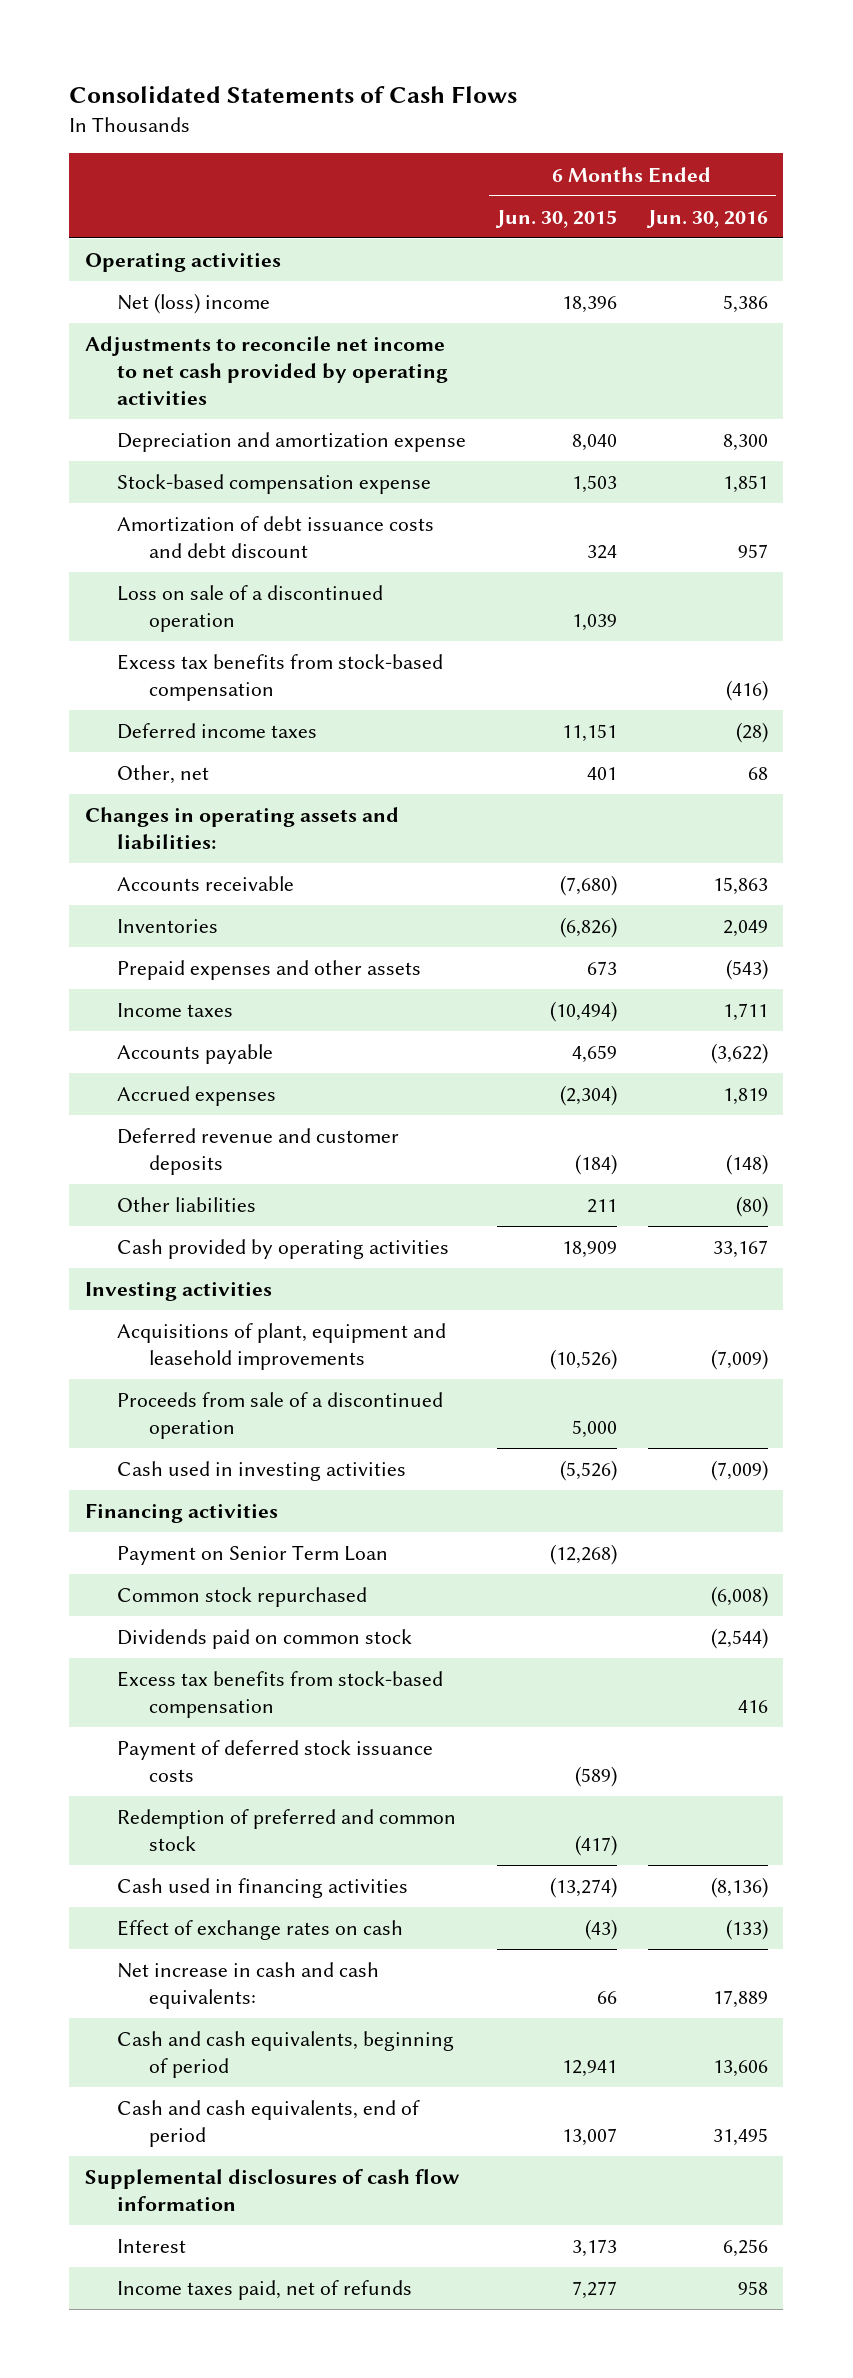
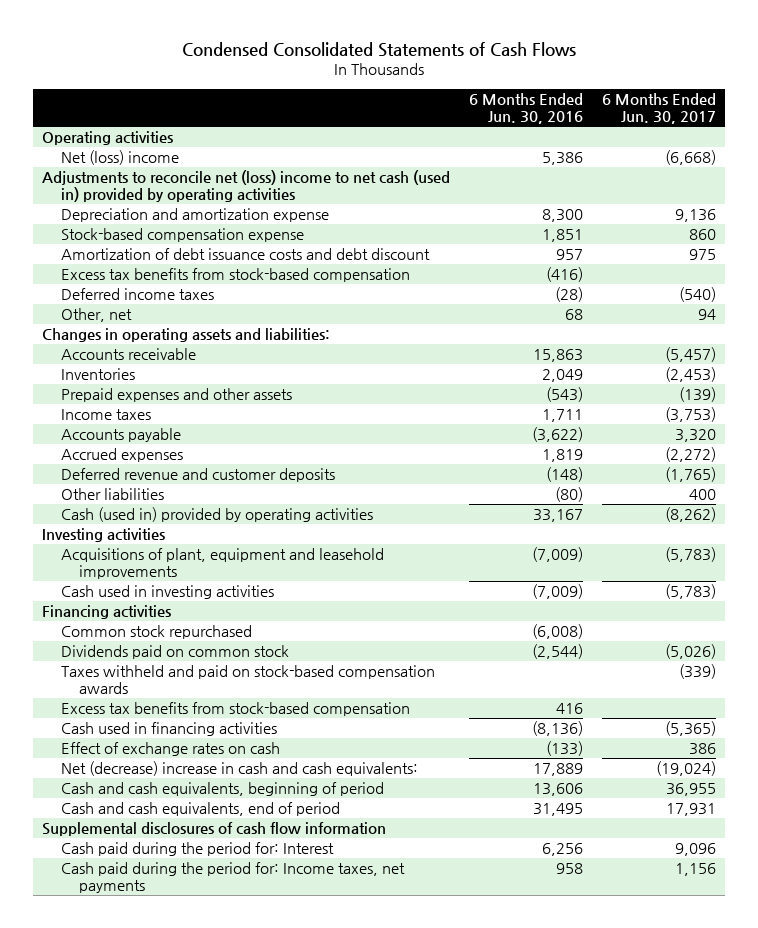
[69,85,518,103] Consolidated Statements of Cash Flows -> [181,42,576,58] Condensed Consolidated Statements of Cash Flows
[494,209,617,228] Jun. 30, 2015 -> none
none -> [601,93,716,124] 6 Months Ended Jun. 30, 2017
[84,336,448,405] Adjustments to reconcile net income to net cash provided by operating activities -> [42,170,451,203] Adjustments to reconcile net (loss) income to net cash (used in) provided by operating activities
[116,585,383,632] Loss on sale of a discontinued operation -> none
[116,1239,449,1260] Cash provided by operating activities -> [60,507,373,523] Cash (used in) provided by operating activities
[116,1392,443,1439] Proceeds from sale of a discontinued operation -> none
[116,1545,388,1566] Payment on Senior Term Loan -> none
none -> [60,665,435,695] Taxes withheld and paid on stock-based compensation awards
[116,1740,433,1782] Payment of deferred stock issuance costs -> none
[116,1809,456,1851] Redemption of preferred and common stock -> none
[116,1962,379,2009] Net increase in cash and cash equivalents: -> [60,761,418,777] Net (decrease) increase in cash and cash equivalents:
[116,2239,186,2254] Interest -> [60,842,334,857] Cash paid during the period for: Interest
[116,2280,412,2301] Income taxes paid, net of refunds -> [60,862,405,894] Cash paid during the period for: Income taxes, net payments

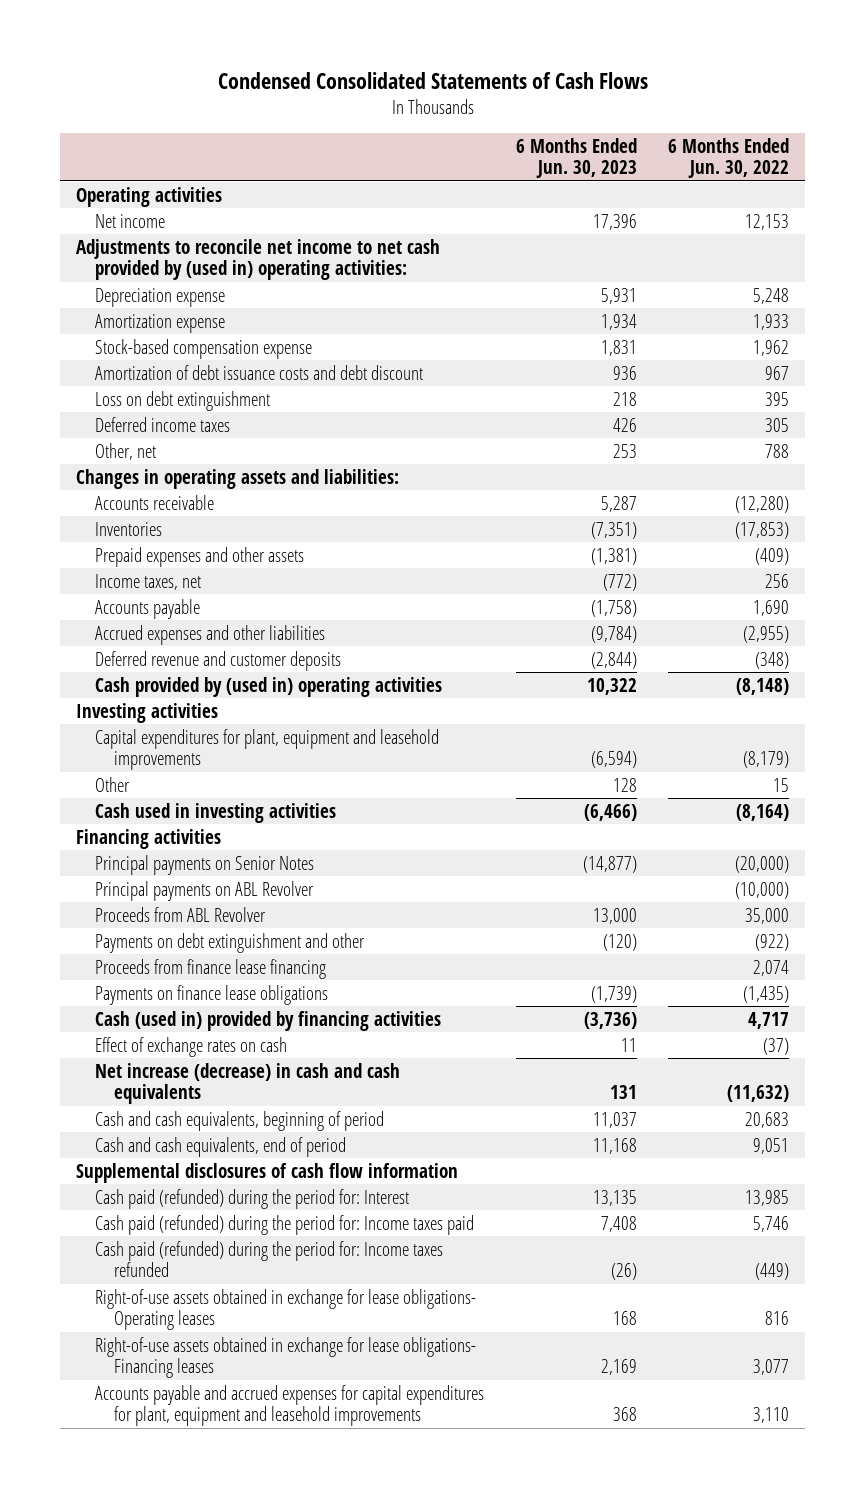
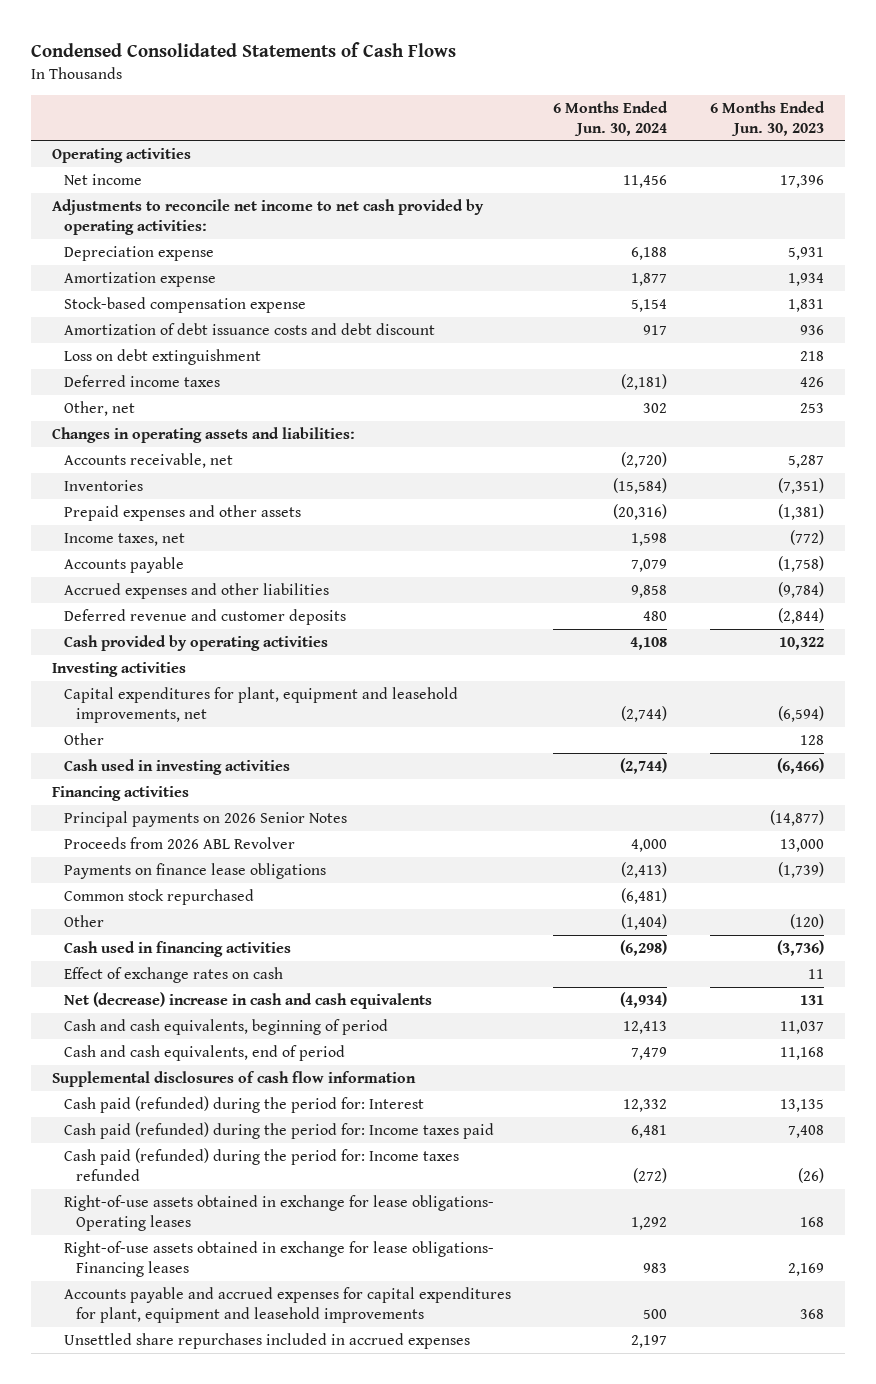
[668,137,790,179] 6 Months Ended Jun. 30, 2022 -> none
none -> [553,100,669,136] 6 Months Ended Jun. 30, 2024
[76,238,441,281] Adjustments to reconcile net income to net cash provided by (used in) operating activities: -> [52,198,485,235] Adjustments to reconcile net income to net cash provided by operating activities:
[95,494,215,510] Accounts receivable -> [64,452,234,468] Accounts receivable, net
[95,676,443,697] Cash provided by (used in) operating activities -> [64,634,329,651] Cash provided by operating activities
[95,728,440,771] Capital expenditures for plant, equipment and leasehold improvements -> [64,686,459,723] Capital expenditures for plant, equipment and leasehold improvements, net
[95,880,315,901] Principal payments on ABL Revolver -> none
[95,932,366,953] Payments on debt extinguishment and other -> none
[95,958,327,979] Proceeds from finance lease financing -> none
[95,854,315,875] Principal payments on Senior Notes -> [64,810,348,827] Principal payments on 2026 Senior Notes
[95,906,267,922] Proceeds from ABL Revolver -> [64,836,296,849] Proceeds from 2026 ABL Revolver
none -> [64,888,255,905] Common stock repurchased
none -> [64,914,105,927] Other
[95,1010,442,1031] Cash (used in) provided by financing activities -> [64,940,292,957] Cash used in financing activities
[95,1062,401,1105] Net increase (decrease) in cash and cash equivalents -> [64,991,433,1009] Net (decrease) increase in cash and cash equivalents
none -> [64,1332,471,1349] Unsettled share repurchases included in accrued expenses

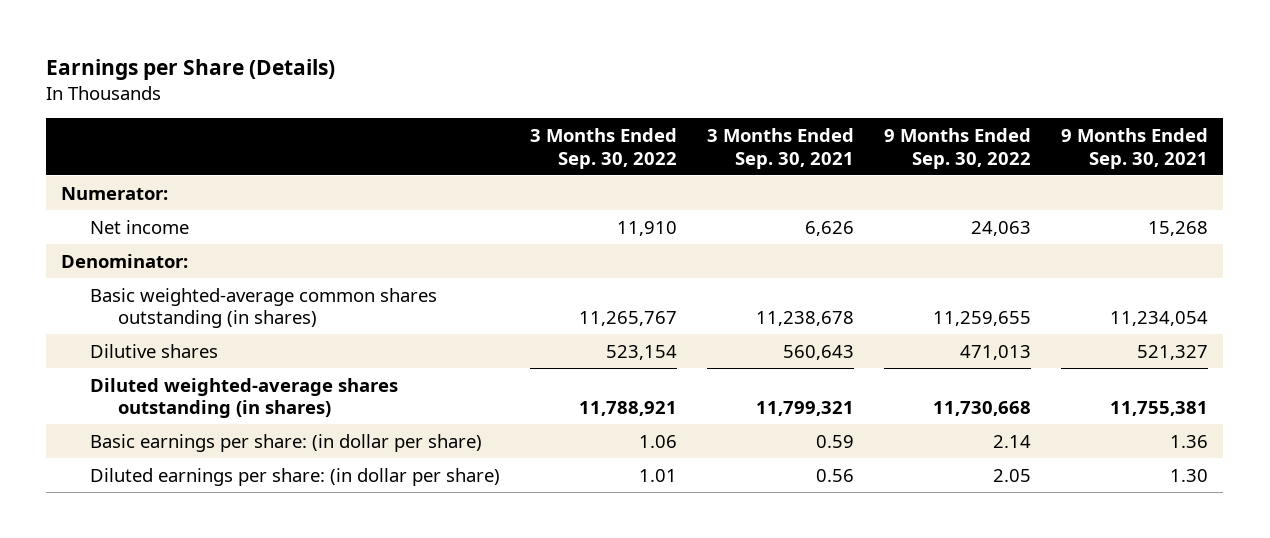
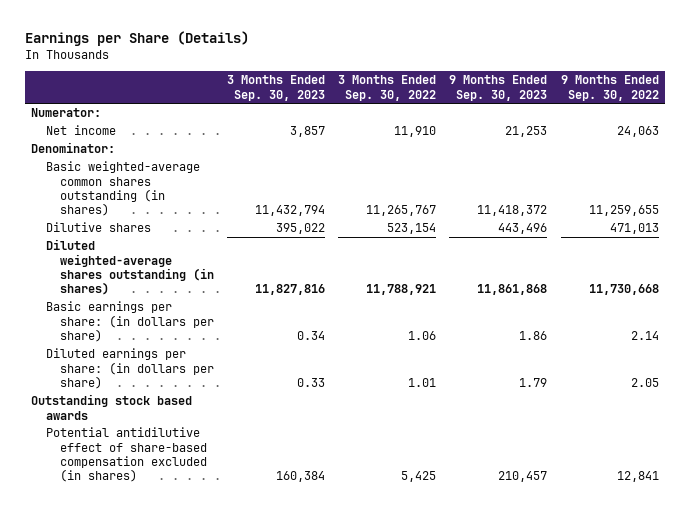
[707,128,855,169] 3 Months Ended Sep. 30, 2021 -> none
[1061,128,1209,169] 9 Months Ended Sep. 30, 2021 -> none
none -> [227,75,326,101] 3 Months Ended Sep. 30, 2023
none -> [449,75,548,101] 9 Months Ended Sep. 30, 2023
[89,433,482,452] Basic earnings per share: (in dollar per share) -> [45,301,214,342] Basic earnings per share: (in dollars per share)
[89,467,500,486] Diluted earnings per share: (in dollar per share) -> [45,348,214,389] Diluted earnings per share: (in dollars per share)
none -> [31,394,193,420] Outstanding stock based awards
none -> [45,427,207,483] Potential antidilutive effect of share-based compensation excluded (in shares)

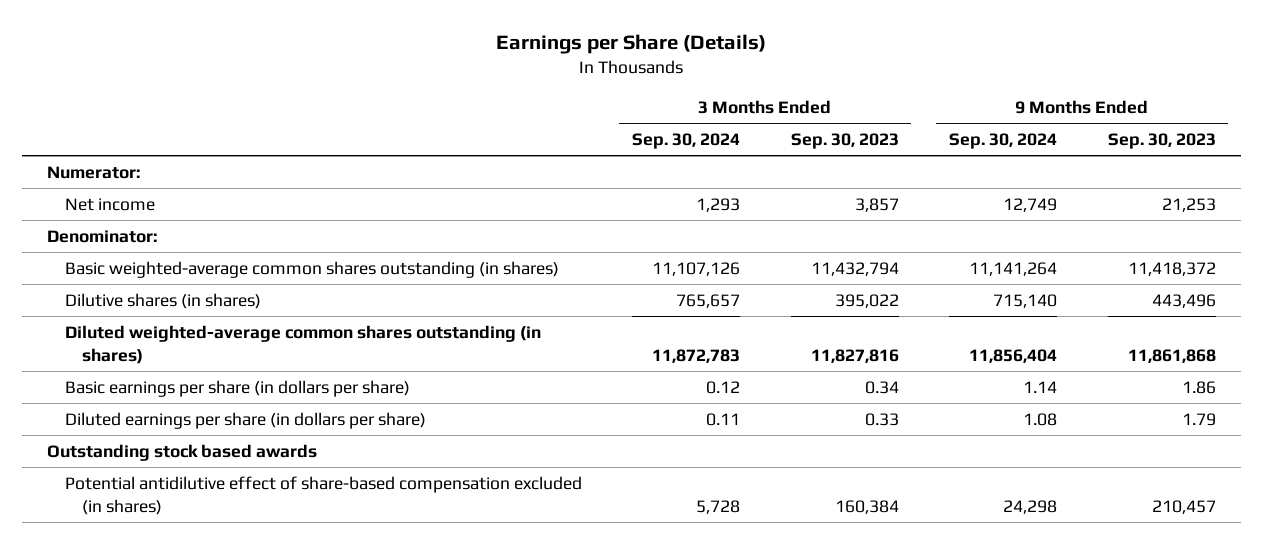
[338,75,437,101] 3 Months Ended Sep. 30, 2022 -> none
[560,75,659,101] 9 Months Ended Sep. 30, 2022 -> none
none -> [632,132,741,149] Sep. 30, 2024
none -> [949,132,1058,149] Sep. 30, 2024
[45,222,151,233] Dilutive shares -> [64,292,261,309] Dilutive shares (in shares)
[45,239,214,296] Diluted weighted-average shares outstanding (in shares) -> [64,324,541,364] Diluted weighted-average common shares outstanding (in shares)
[45,301,214,342] Basic earnings per share: (in dollars per share) -> [64,379,410,397] Basic earnings per share (in dollars per share)
[45,348,214,389] Diluted earnings per share: (in dollars per share) -> [64,411,426,429] Diluted earnings per share (in dollars per share)

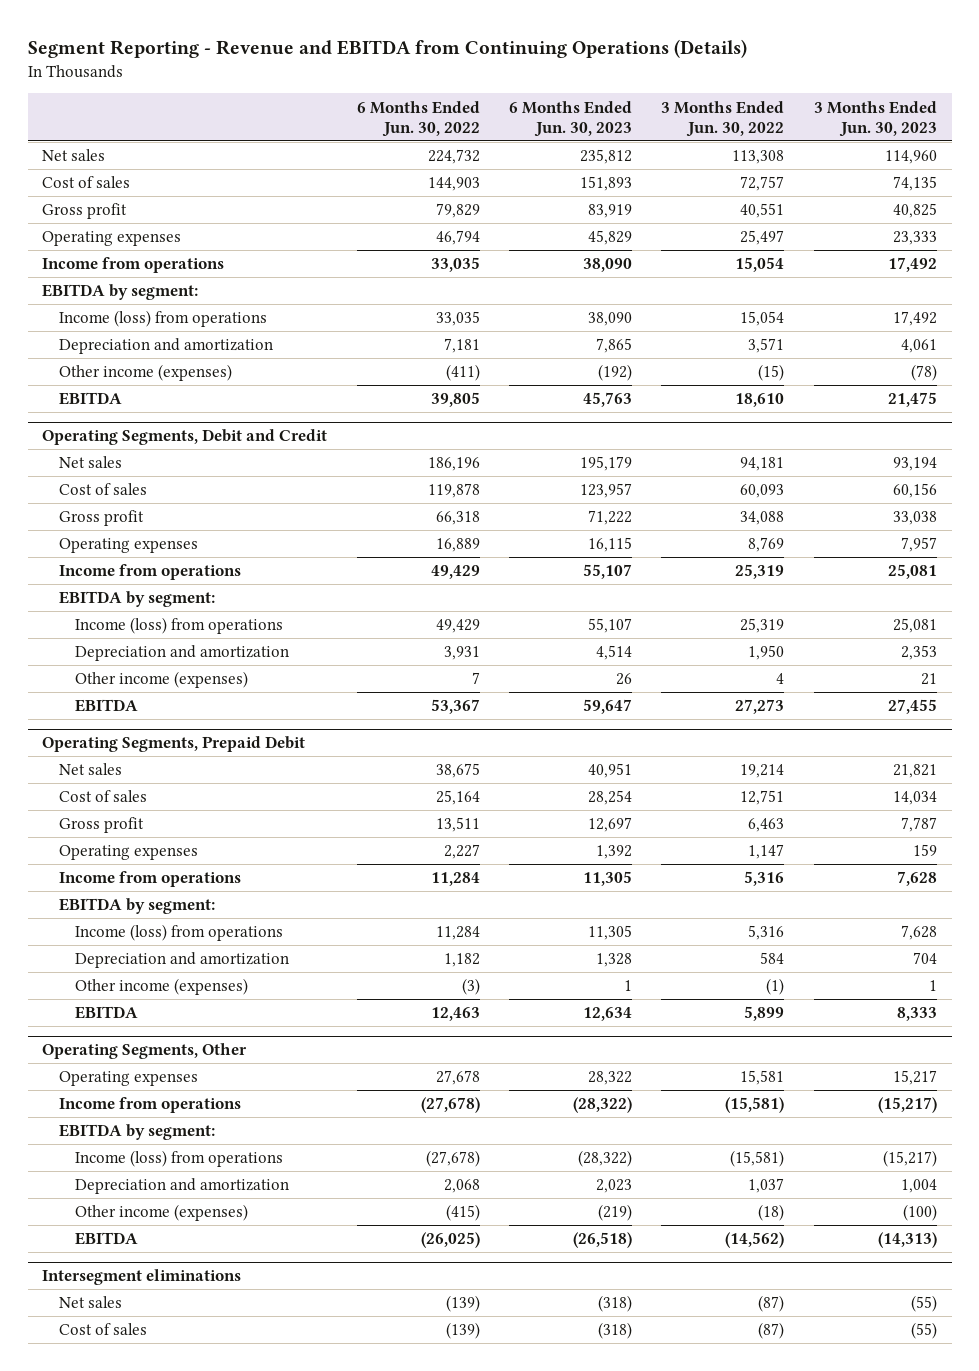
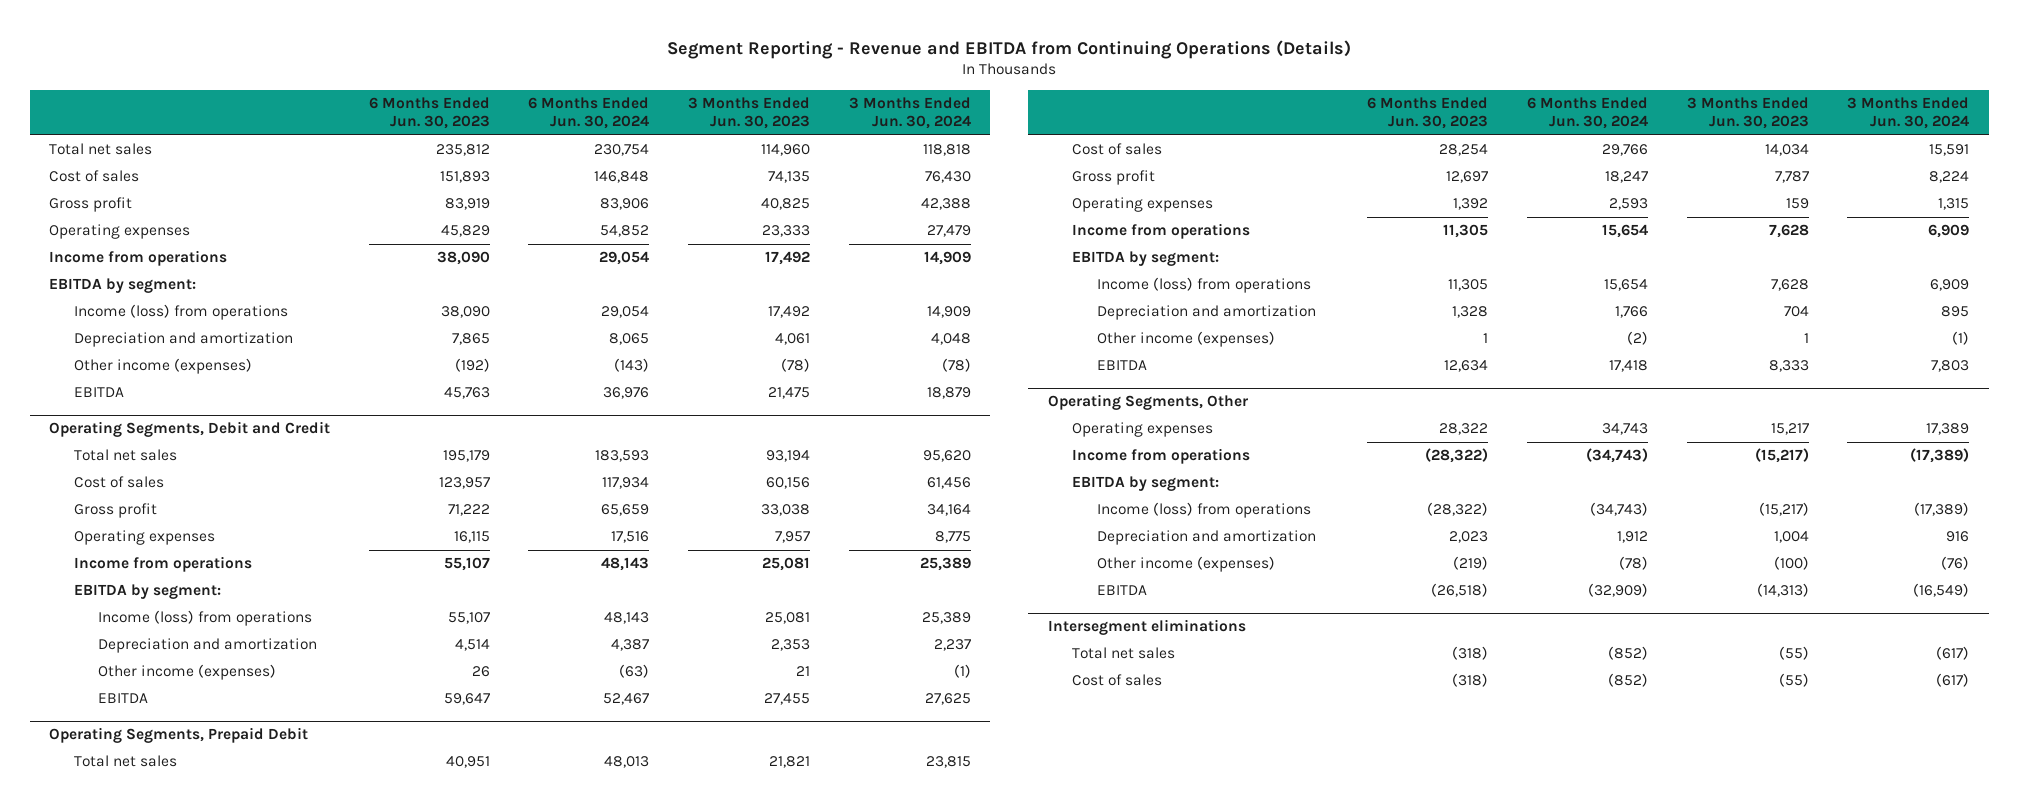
[356,100,480,137] 6 Months Ended Jun. 30, 2022 -> none
[661,100,785,137] 3 Months Ended Jun. 30, 2022 -> none
none -> [528,97,650,130] 6 Months Ended Jun. 30, 2024
none -> [848,97,971,130] 3 Months Ended Jun. 30, 2024
[42,149,106,162] Net sales -> [48,143,152,156] Total net sales
[58,456,122,469] Net sales -> [73,449,177,462] Total net sales
[58,763,122,776] Net sales -> [73,755,177,768] Total net sales
[58,1296,122,1309] Net sales -> [1072,647,1176,660] Total net sales

